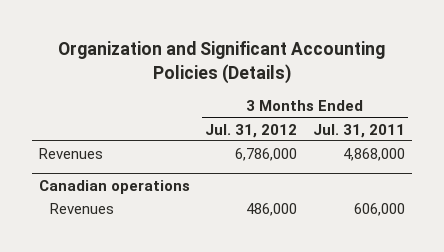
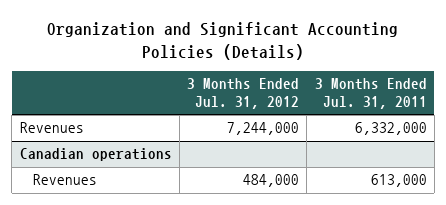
[235,148,298,162] 6,786,000 -> [227,122,300,136] 7,244,000
[342,148,405,162] 4,868,000 -> [354,122,427,136] 6,332,000
[246,203,298,217] 486,000 -> [243,174,300,188] 484,000
[353,203,405,217] 606,000 -> [370,174,427,188] 613,000

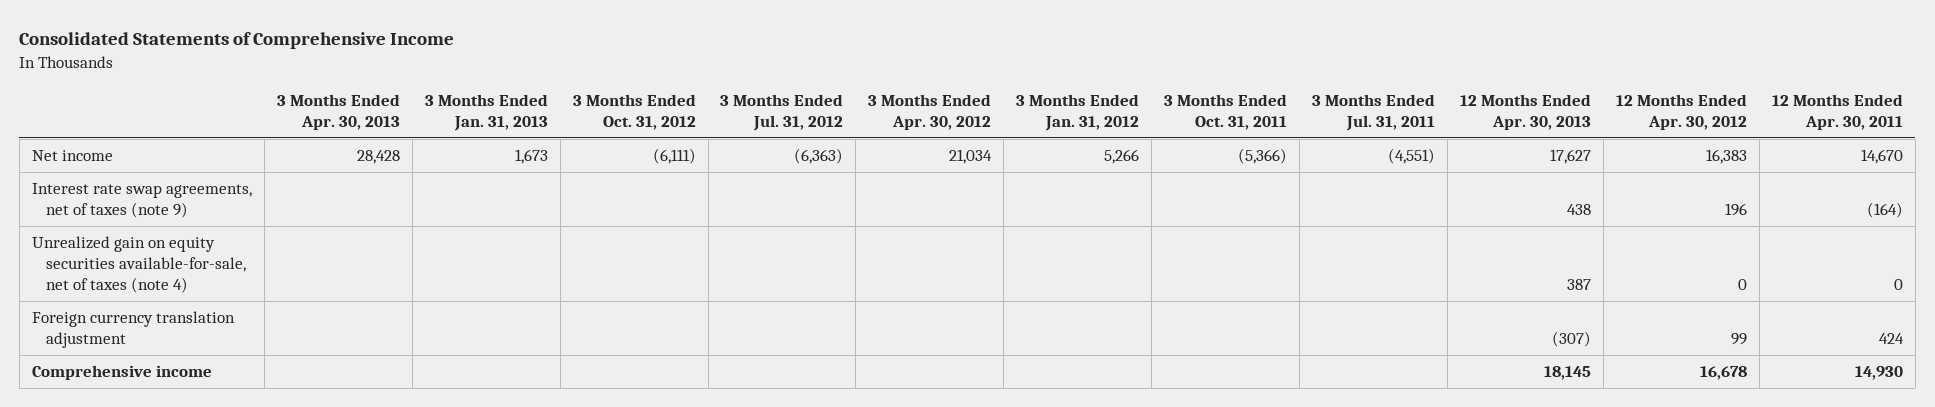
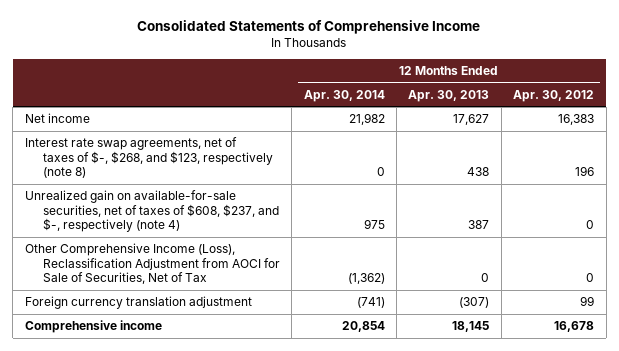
[276,94,400,131] 3 Months Ended Apr. 30, 2013 -> none
[424,94,548,132] 3 Months Ended Jan. 31, 2013 -> none
[572,94,696,131] 3 Months Ended Oct. 31, 2012 -> none
[720,94,844,132] 3 Months Ended Jul. 31, 2012 -> none
[868,94,992,131] 3 Months Ended Apr. 30, 2012 -> none
[1016,94,1140,132] 3 Months Ended Jan. 31, 2012 -> none
[1164,94,1288,131] 3 Months Ended Oct. 31, 2011 -> none
[1312,94,1436,132] 3 Months Ended Jul. 31, 2011 -> none
[1771,94,1903,131] 12 Months Ended Apr. 30, 2011 -> none
none -> [303,89,385,102] Apr. 30, 2014
[31,183,252,218] Interest rate swap agreements, net of taxes (note 9) -> [24,137,273,179] Interest rate swap agreements, net of taxes of $-, $268, and $123, respectively (note 8)
[31,236,247,293] Unrealized gain on equity securities available-for-sale, net of taxes (note 4) -> [24,190,279,233] Unrealized gain on available-for-sale securities, net of taxes of $608, $237, and $-, respectively (note 4)
none -> [24,243,280,285] Other Comprehensive Income (Loss), Reclassification Adjustment from AOCI for Sale of Securities, Net of Tax

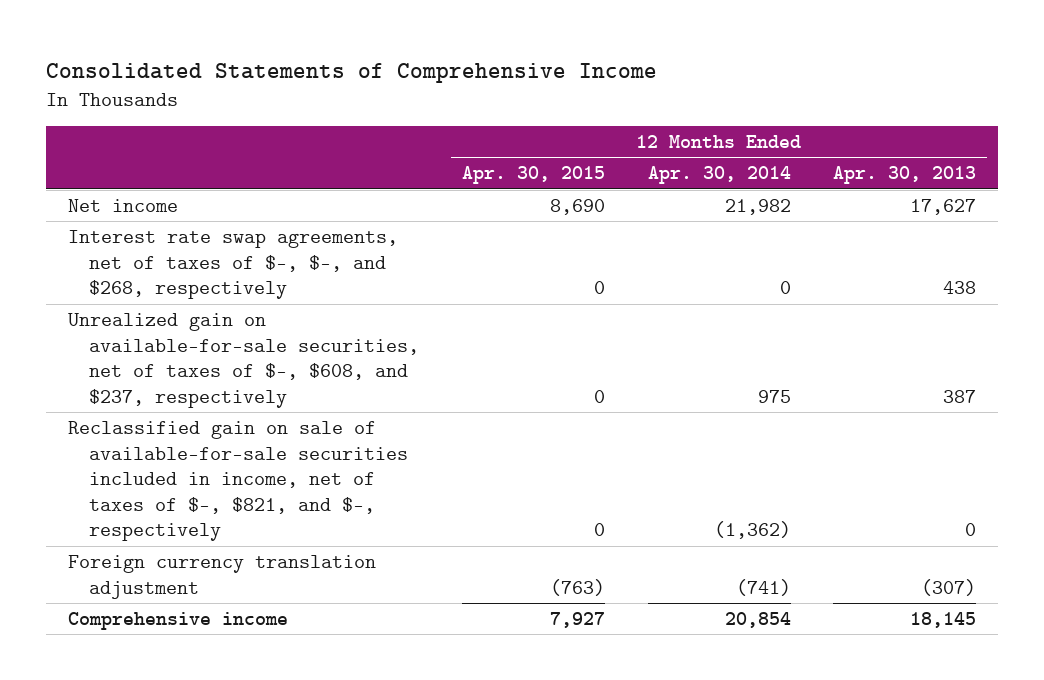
[513,89,595,102] Apr. 30, 2012 -> none
none -> [462,166,606,185] Apr. 30, 2015
[24,137,273,179] Interest rate swap agreements, net of taxes of $-, $268, and $123, respectively (note 8) -> [67,229,398,300] Interest rate swap agreements, net of taxes of $-, $-, and $268, respectively
[24,190,279,233] Unrealized gain on available-for-sale securities, net of taxes of $608, $237, and $-, respectively (note 4) -> [67,312,420,408] Unrealized gain on available-for-sale securities, net of taxes of $-, $608, and $237, respectively
[24,243,280,285] Other Comprehensive Income (Loss), Reclassification Adjustment from AOCI for Sale of Securities, Net of Tax -> [67,420,409,542] Reclassified gain on sale of available-for-sale securities included in income, net of taxes of $-, $821, and $-, respectively

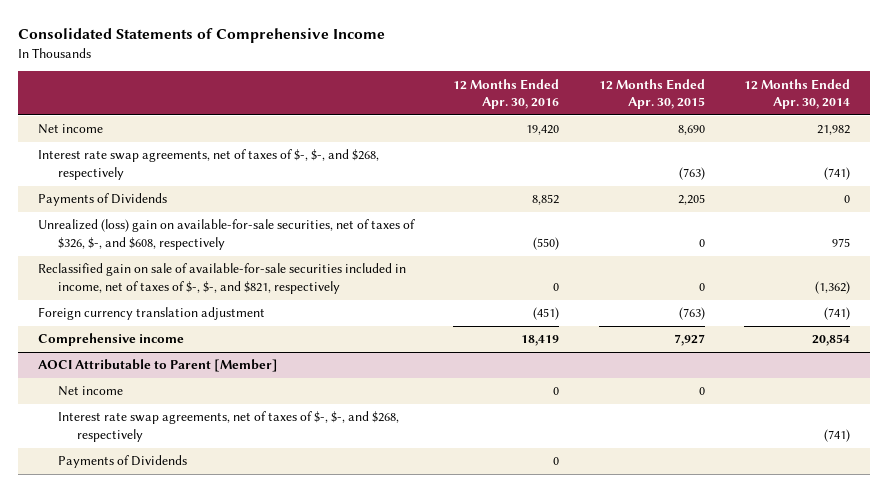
[833,166,977,185] Apr. 30, 2013 -> none
none -> [453,78,560,110] 12 Months Ended Apr. 30, 2016
[594,281,606,295] 0 -> [678,166,705,180] (763)
[779,281,791,295] 0 -> [824,166,851,180] (741)
none -> [37,193,167,207] Payments of Dividends
[67,312,420,408] Unrealized gain on available-for-sale securities, net of taxes of $-, $608, and $237, respectively -> [37,219,415,250] Unrealized (loss) gain on available-for-sale securities, net of taxes of $326, $-, and $608, respectively
[67,420,409,542] Reclassified gain on sale of available-for-sale securities included in income, net of taxes of $-, $821, and $-, respectively -> [37,263,406,294] Reclassified gain on sale of available-for-sale securities included in income, net of taxes of $-, $-, and $821, respectively
none -> [37,359,278,373] AOCI Attributable to Parent [Member]
none -> [57,386,123,397] Net income
none -> [57,411,399,442] Interest rate swap agreements, net of taxes of $-, $-, and $268, respectively
none -> [57,455,187,469] Payments of Dividends

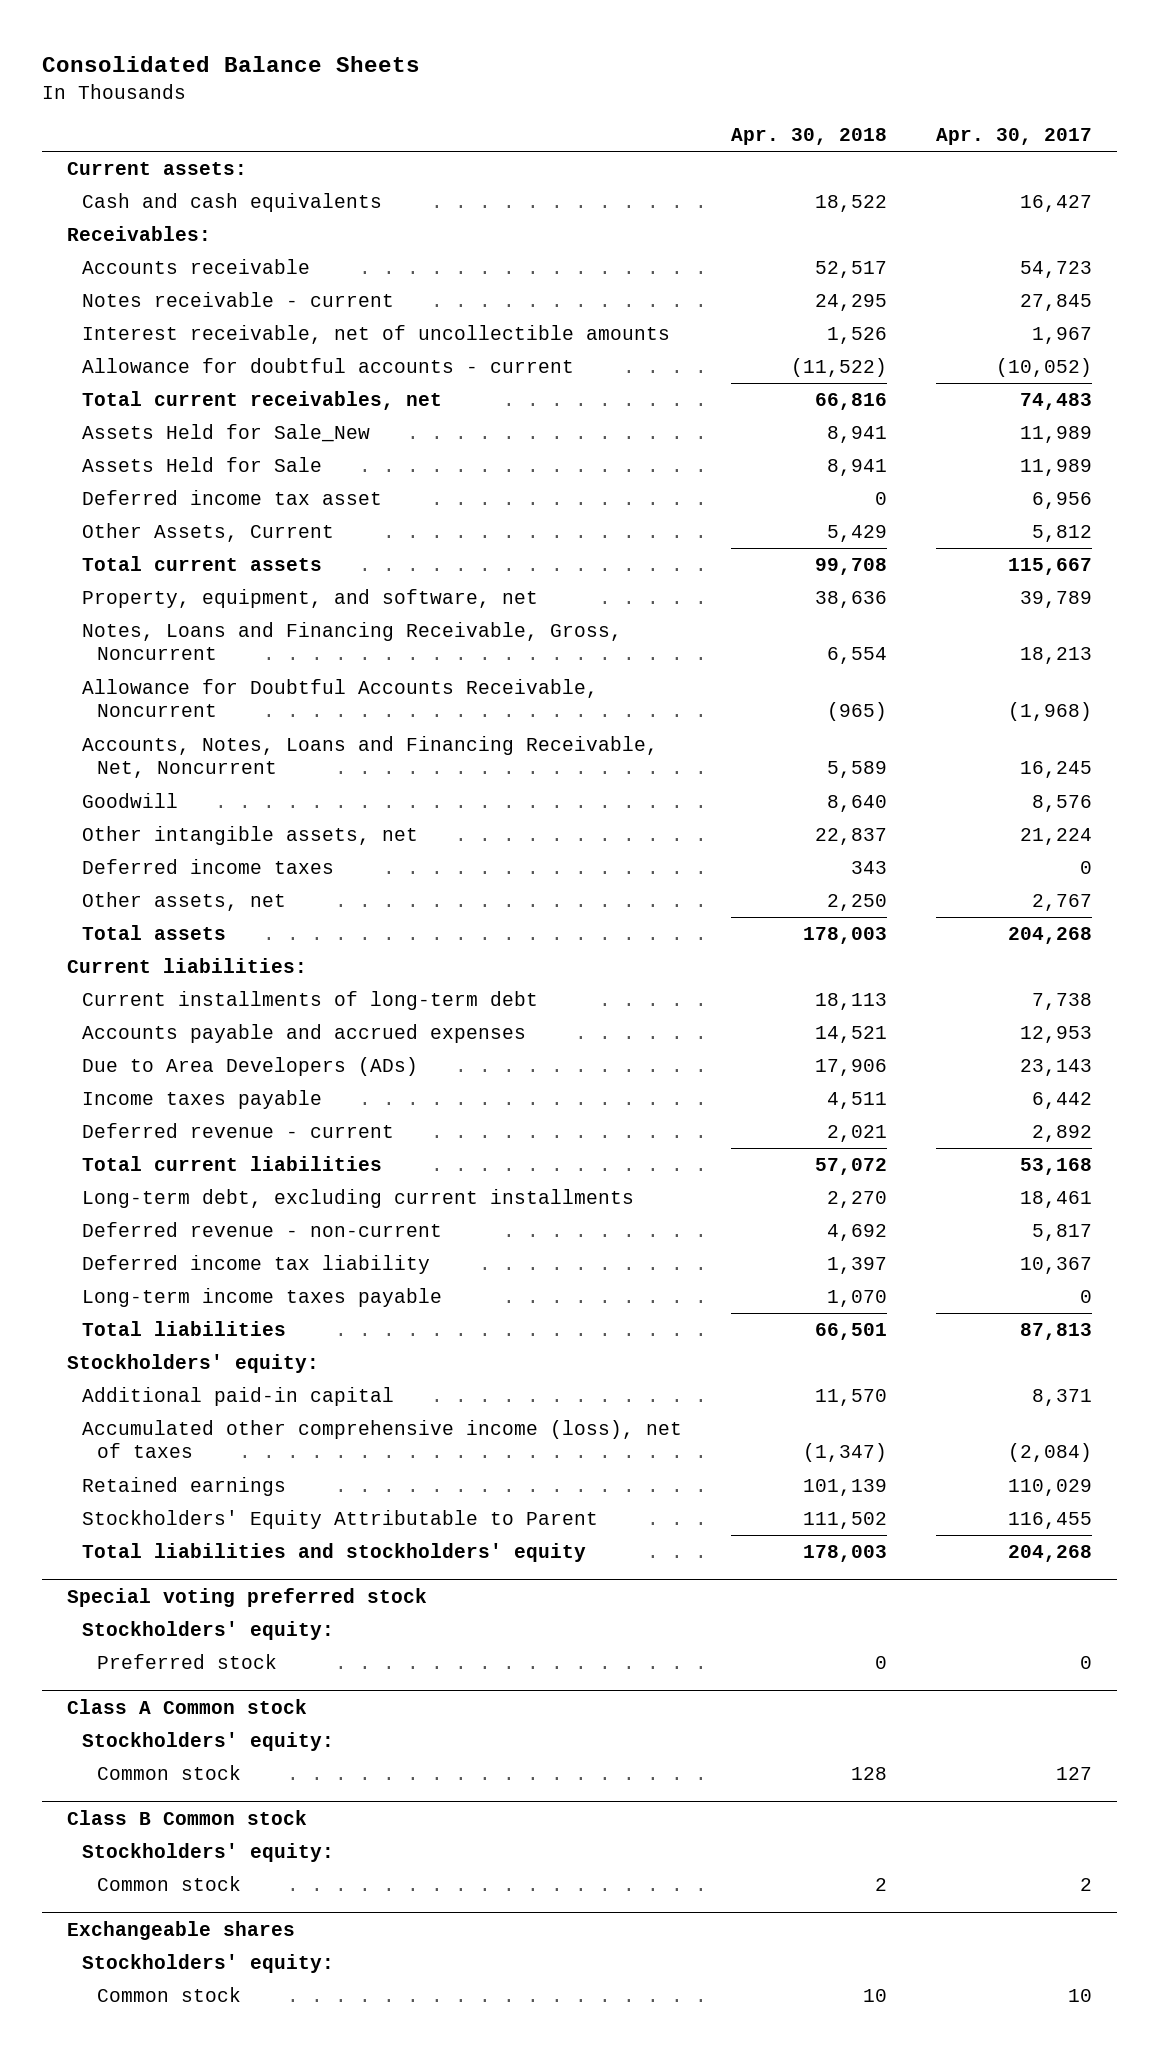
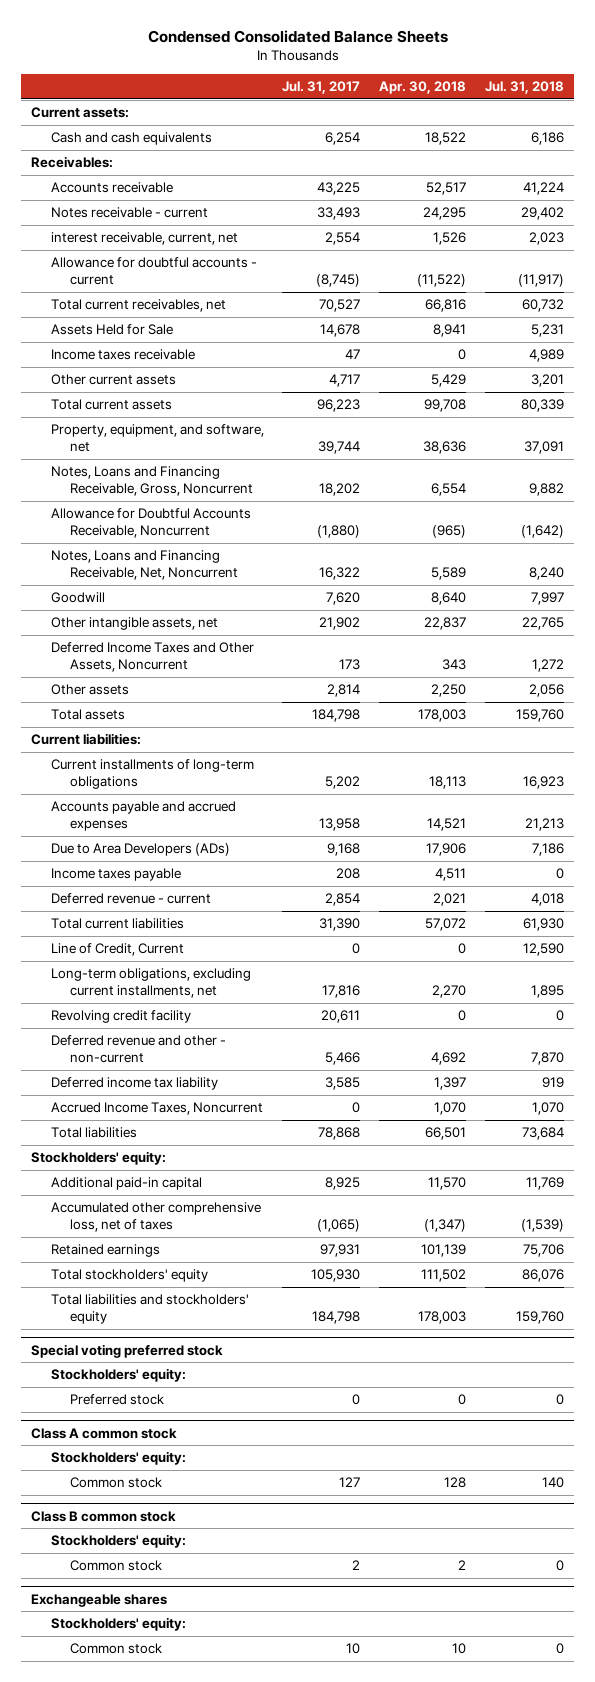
[42,56,421,73] Consolidated Balance Sheets -> [147,30,448,44] Condensed Consolidated Balance Sheets
[936,128,1093,146] Apr. 30, 2017 -> none
none -> [282,81,361,95] Jul. 31, 2017
none -> [485,81,565,95] Jul. 31, 2018
[81,325,670,345] Interest receivable, net of uncollectible amounts -> [50,232,238,246] interest receivable, current, net
[81,424,370,443] Assets Held for Sale_New -> none
[81,490,382,506] Deferred income tax asset -> none
none -> [50,349,195,361] Income taxes receivable
[81,523,334,543] Other Assets, Current -> [50,374,176,386] Other current assets
[81,736,658,779] Accounts, Notes, Loans and Financing Receivable, Net, Noncurrent -> [50,550,239,580] Notes, Loans and Financing Receivable, Net, Noncurrent
[81,859,334,875] Deferred income taxes -> [50,642,254,672] Deferred Income Taxes and Other Assets, Noncurrent
[81,892,286,912] Other assets, net -> [50,684,129,696] Other assets
[81,991,538,1011] Current installments of long-term debt -> [50,759,254,789] Current installments of long-term obligations
none -> [50,943,184,957] Line of Credit, Current
[81,1189,634,1209] Long-term debt, excluding current installments -> [50,968,251,998] Long-term obligations, excluding current installments, net
none -> [50,1010,191,1024] Revolving credit facility
[81,1222,442,1238] Deferred revenue - non-current -> [50,1035,226,1063] Deferred revenue and other - non-current
[81,1288,442,1308] Long-term income taxes payable -> [50,1102,263,1116] Accrued Income Taxes, Noncurrent
[81,1420,682,1459] Accumulated other comprehensive income (loss), net of taxes -> [50,1202,261,1232] Accumulated other comprehensive loss, net of taxes
[81,1510,598,1530] Stockholders' Equity Attributable to Parent -> [50,1269,208,1283] Total stockholders' equity
[66,1698,307,1714] Class A Common stock -> [30,1427,177,1439] Class A common stock
[66,1809,307,1825] Class B Common stock -> [30,1510,176,1522] Class B common stock

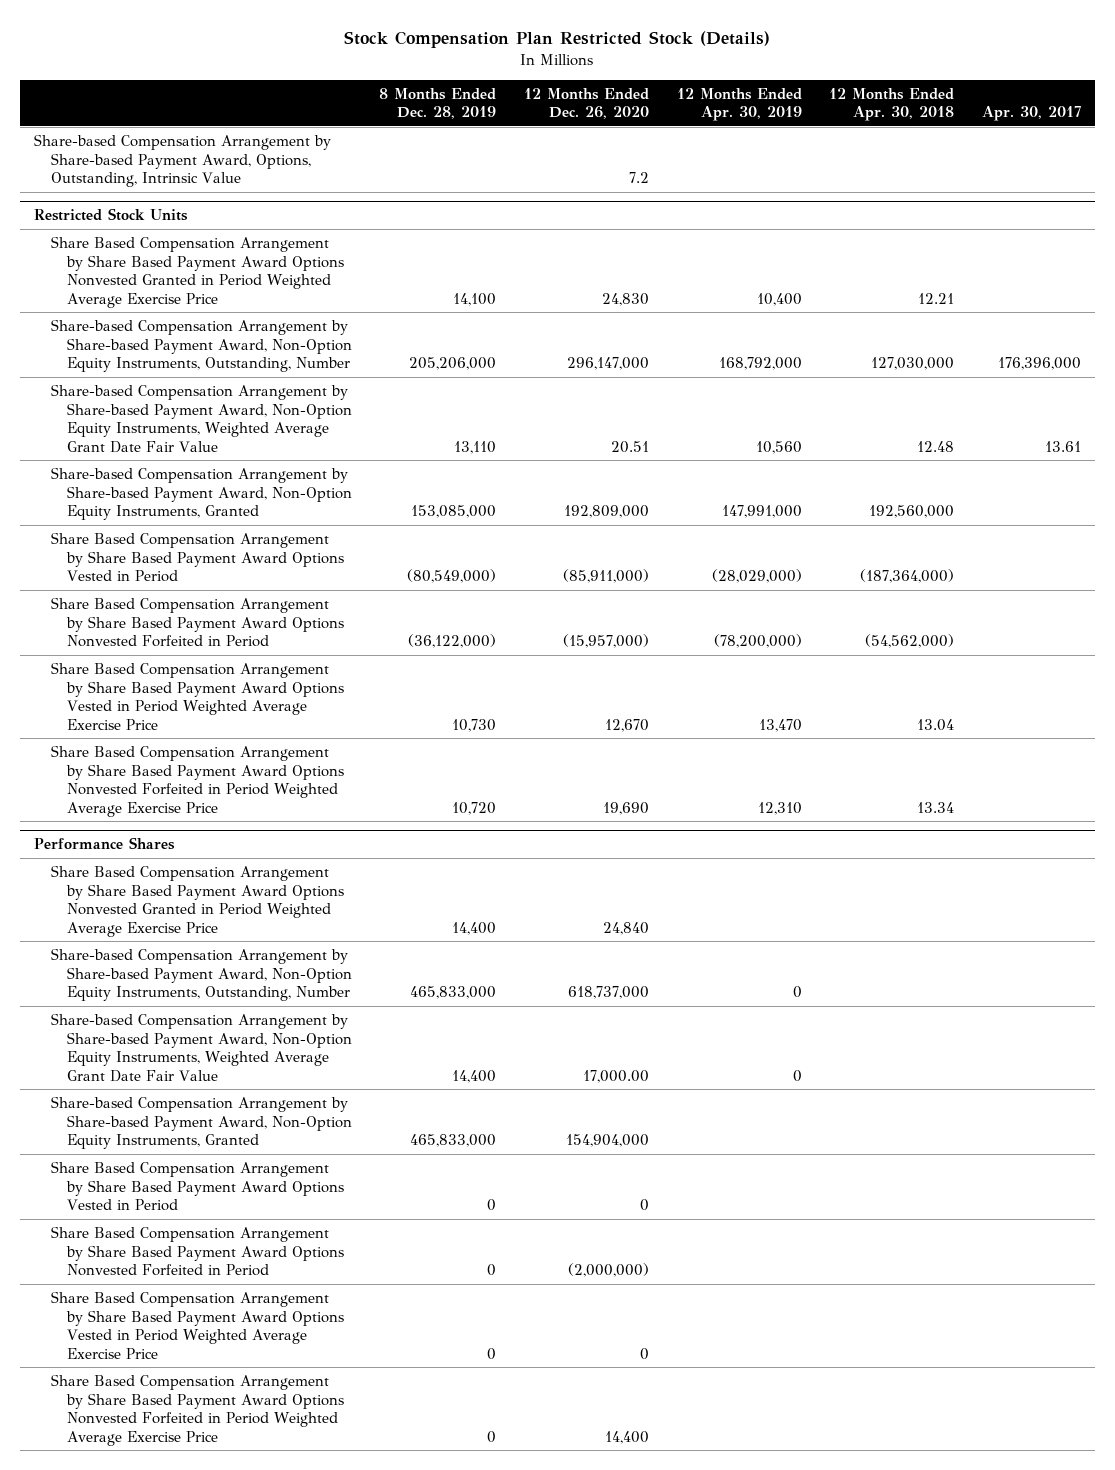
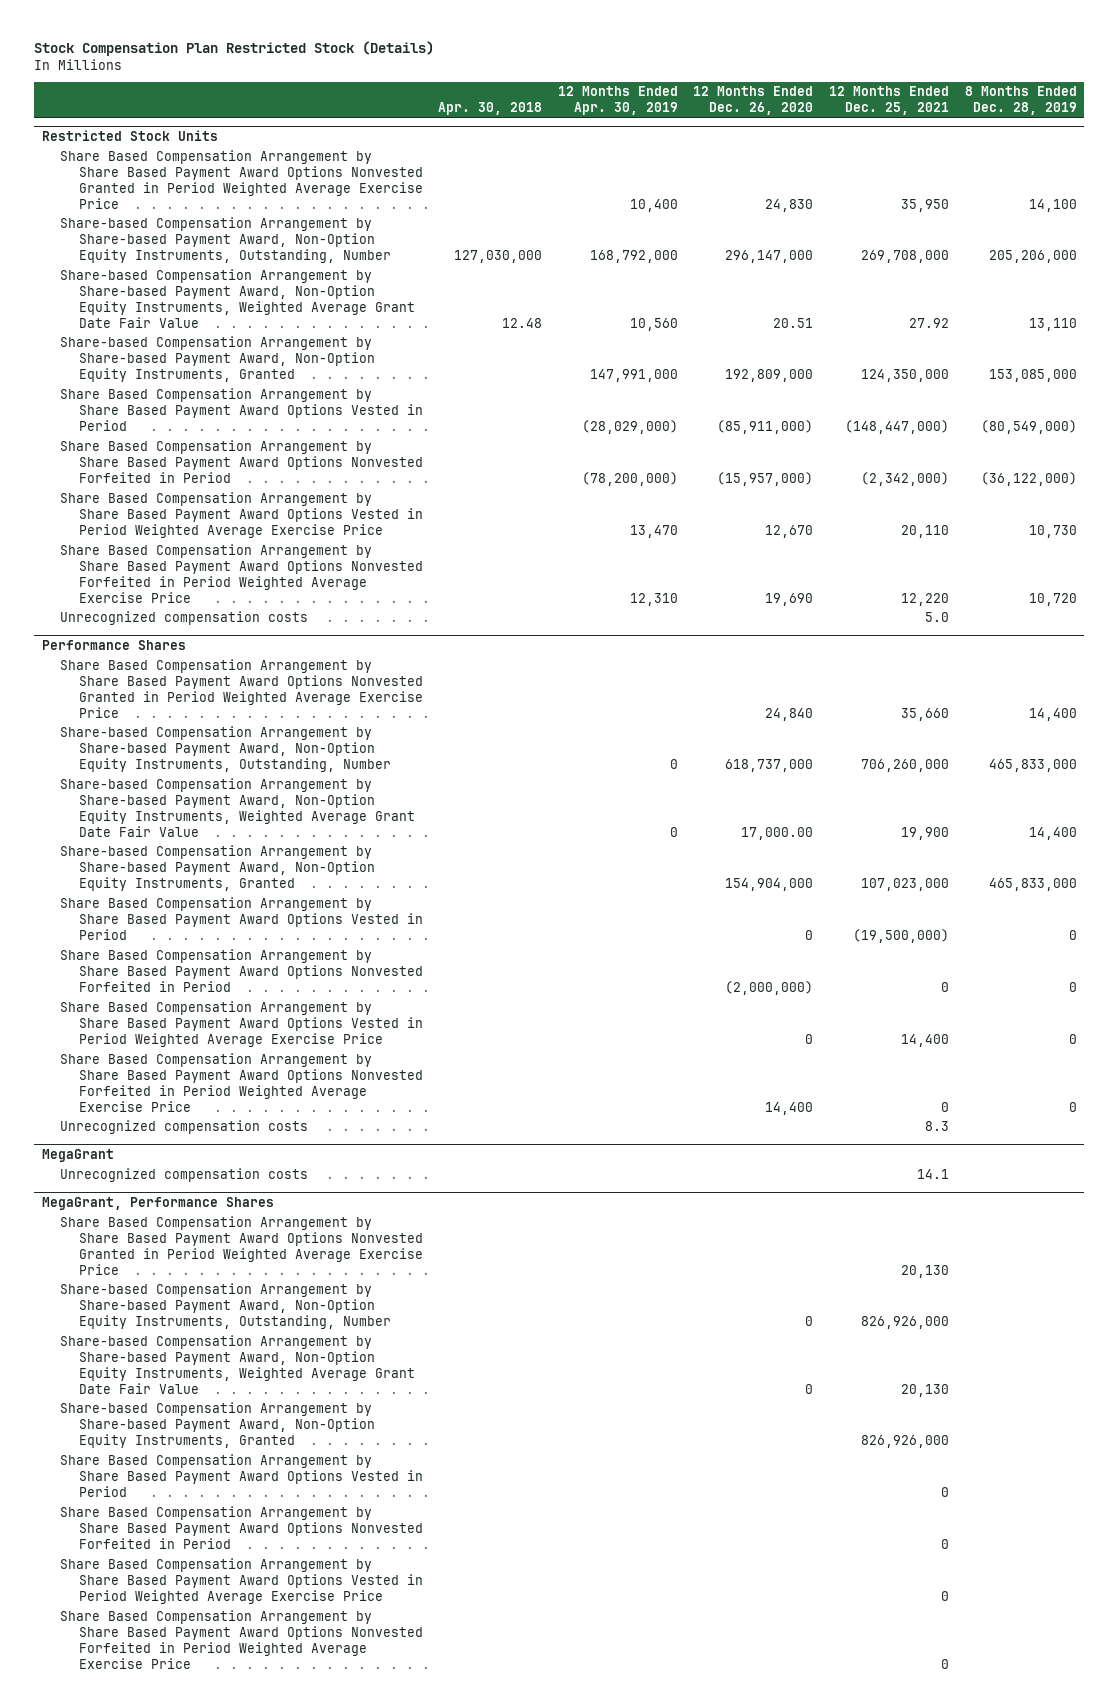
[829,87,955,122] 12 Months Ended Apr. 30, 2018 -> none
[981,106,1081,122] Apr. 30, 2017 -> none
none -> [438,102,543,116] Apr. 30, 2018
none -> [829,86,950,116] 12 Months Ended Dec. 25, 2021
[34,133,332,188] Share-based Compensation Arrangement by Share-based Payment Award, Options, Outstanding, Intrinsic Value -> none
none -> [60,611,309,626] Unrecognized compensation costs
none -> [60,1120,309,1135] Unrecognized compensation costs
none -> [41,1149,114,1163] MegaGrant
none -> [60,1168,309,1183] Unrecognized compensation costs
none -> [41,1197,274,1211] MegaGrant, Performance Shares
none -> [60,1216,423,1275] Share Based Compensation Arrangement by Share Based Payment Award Options Nonvested Granted in Period Weighted Average Exercise Price
none -> [60,1283,391,1330] Share-based Compensation Arrangement by Share-based Payment Award, Non-Option Equity Instruments, Outstanding, Number
none -> [60,1335,415,1394] Share-based Compensation Arrangement by Share-based Payment Award, Non-Option Equity Instruments, Weighted Average Grant Date Fair Value
none -> [60,1402,375,1449] Share-based Compensation Arrangement by Share-based Payment Award, Non-Option Equity Instruments, Granted
none -> [60,1454,423,1498] Share Based Compensation Arrangement by Share Based Payment Award Options Vested in Period
none -> [60,1506,423,1550] Share Based Compensation Arrangement by Share Based Payment Award Options Nonvested Forfeited in Period
none -> [60,1558,423,1605] Share Based Compensation Arrangement by Share Based Payment Award Options Vested in Period Weighted Average Exercise Price
none -> [60,1610,423,1669] Share Based Compensation Arrangement by Share Based Payment Award Options Nonvested Forfeited in Period Weighted Average Exercise Price

